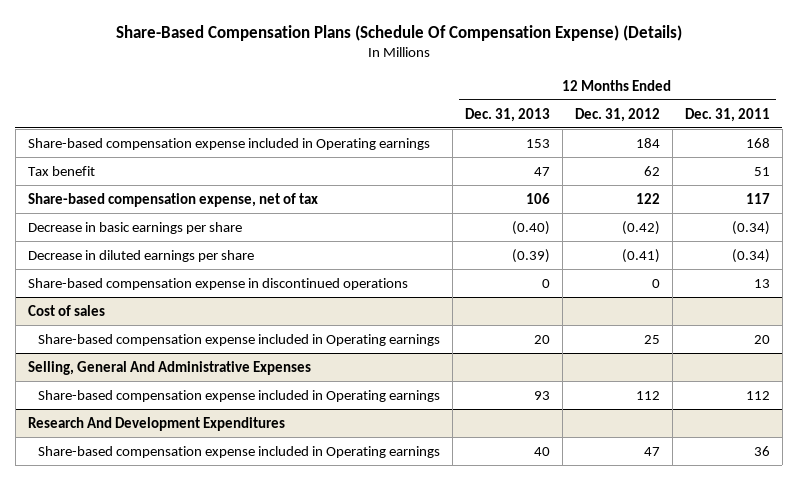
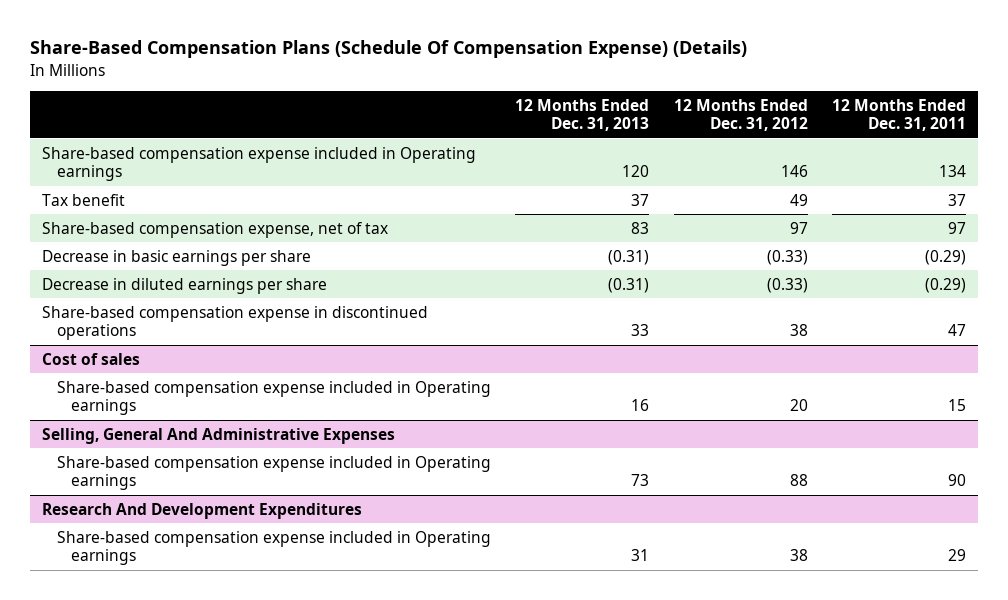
[525,138,550,148] 153 -> [622,165,650,178] 120
[635,137,660,148] 184 -> [780,165,808,178] 146
[745,137,770,148] 168 -> [939,165,967,178] 134
[533,166,550,176] 47 -> [631,193,650,206] 37
[643,165,660,176] 62 -> [789,193,808,206] 49
[753,166,770,176] 51 -> [948,193,967,206] 37
[525,192,550,204] 106 -> [631,221,650,234] 83
[635,192,660,204] 122 -> [789,221,808,234] 97
[745,192,770,204] 117 -> [948,221,967,234] 97
[511,220,550,235] (0.40) -> [608,249,650,265] (0.31)
[621,220,660,235] (0.42) -> [766,249,808,265] (0.33)
[731,220,770,235] (0.34) -> [925,249,967,265] (0.29)
[511,248,550,263] (0.39) -> [608,277,650,293] (0.31)
[621,248,660,263] (0.41) -> [766,277,808,293] (0.33)
[731,248,770,263] (0.34) -> [925,277,967,293] (0.29)
[541,278,550,288] 0 -> [631,324,650,337] 33
[651,278,660,288] 0 -> [789,324,808,337] 38
[753,278,770,288] 13 -> [948,324,967,337] 47
[533,334,550,344] 20 -> [631,399,650,412] 16
[643,334,660,344] 25 -> [789,399,808,412] 20
[753,334,770,344] 20 -> [948,399,967,412] 15
[533,390,550,400] 93 -> [631,474,650,487] 73
[635,390,660,400] 112 -> [789,474,808,487] 88
[745,390,770,400] 112 -> [948,474,967,487] 90
[533,446,550,456] 40 -> [631,549,650,562] 31
[643,446,660,456] 47 -> [789,549,808,562] 38
[753,445,770,456] 36 -> [948,549,967,562] 29

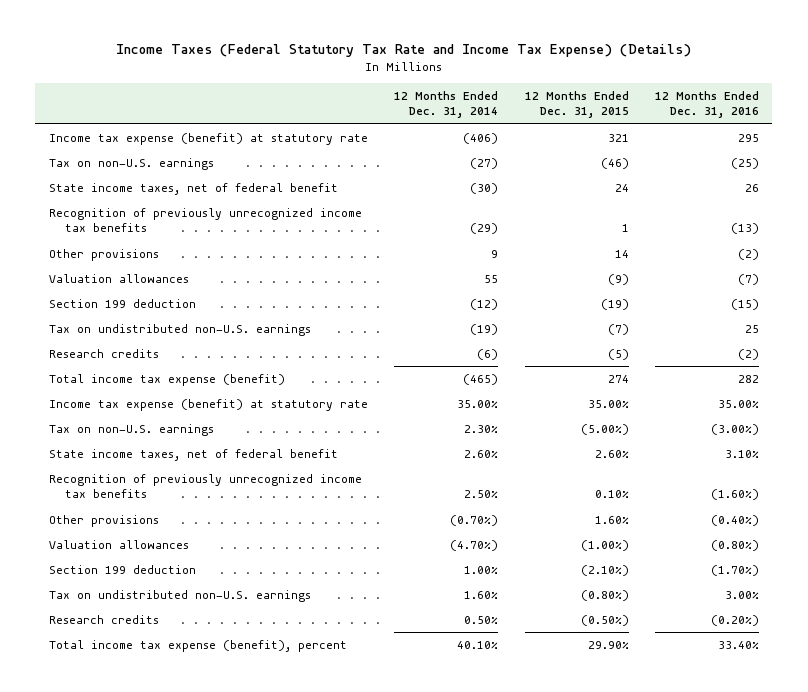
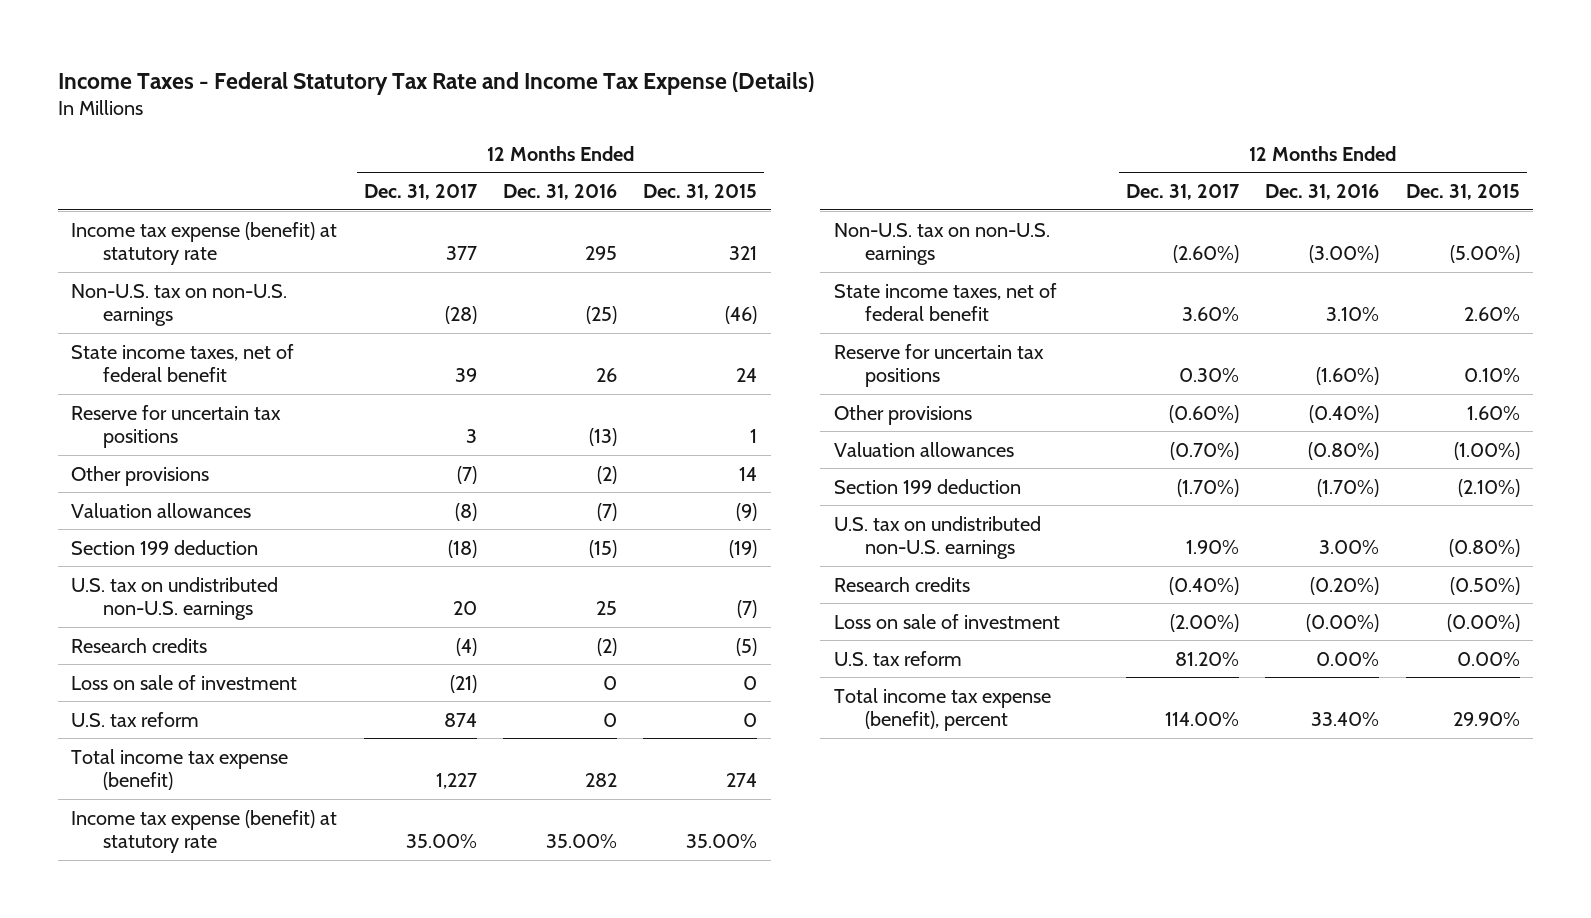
[115,44,691,58] Income Taxes (Federal Statutory Tax Rate and Income Tax Expense) (Details) -> [57,71,814,95] Income Taxes - Federal Statutory Tax Rate and Income Tax Expense (Details)
[394,90,499,119] 12 Months Ended Dec. 31, 2014 -> none
none -> [363,184,478,201] Dec. 31, 2017
[48,157,214,170] Tax on non-U.S. earnings -> [71,283,288,327] Non-U.S. tax on non-U.S. earnings
[48,207,362,233] Recognition of previously unrecognized income tax benefits -> [71,404,282,449] Reserve for uncertain tax positions
[48,323,311,336] Tax on undistributed non-U.S. earnings -> [71,576,279,621] U.S. tax on undistributed non-U.S. earnings
none -> [71,674,298,690] Loss on sale of investment
none -> [71,711,200,727] U.S. tax reform
[48,423,214,436] Tax on non-U.S. earnings -> [833,222,1050,266] Non-U.S. tax on non-U.S. earnings
[48,473,362,499] Recognition of previously unrecognized income tax benefits -> [833,343,1044,388] Reserve for uncertain tax positions
[48,589,311,602] Tax on undistributed non-U.S. earnings -> [833,515,1041,560] U.S. tax on undistributed non-U.S. earnings
none -> [833,613,1060,629] Loss on sale of investment
none -> [833,650,962,666] U.S. tax reform

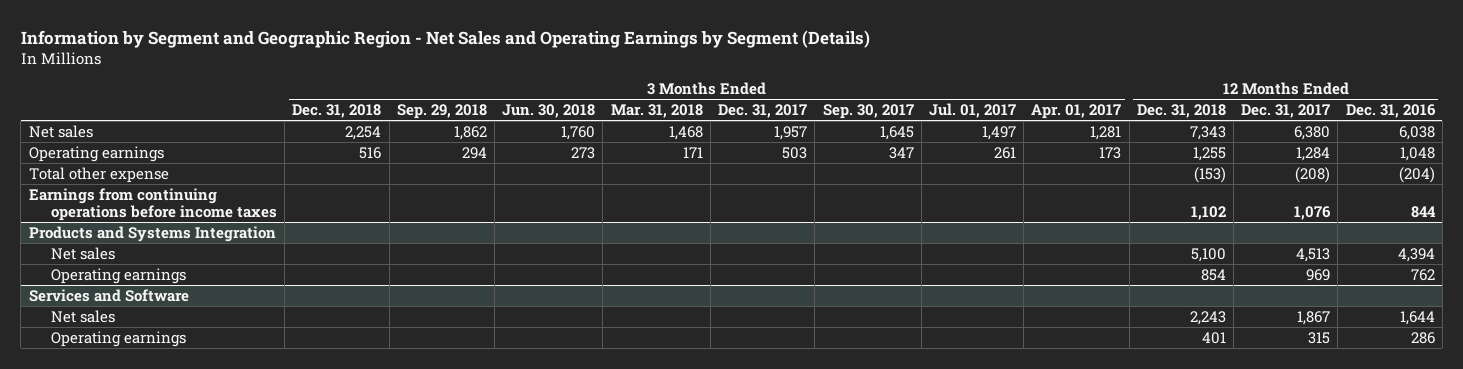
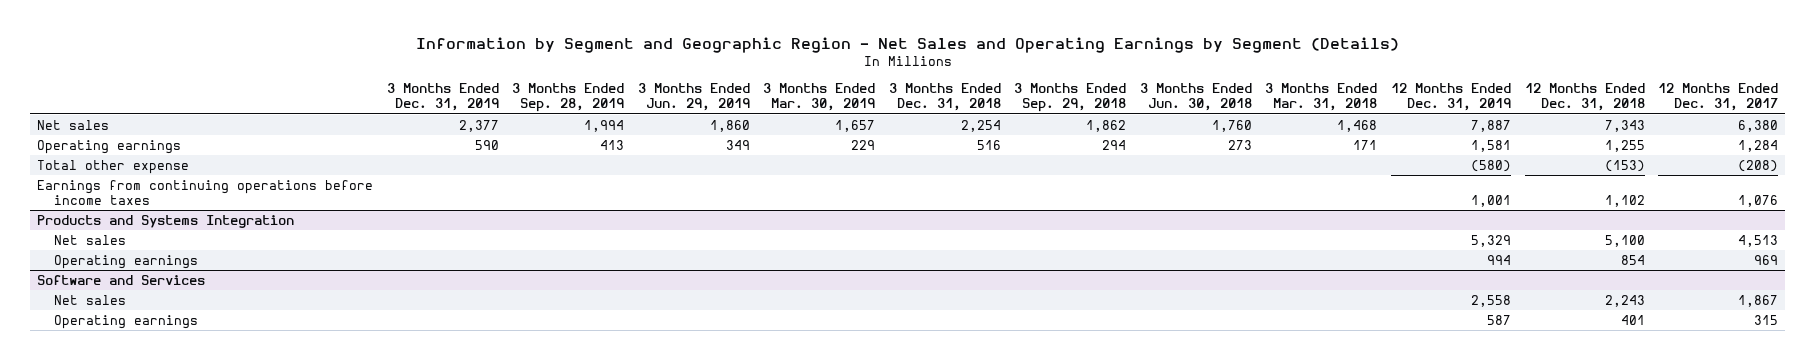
[718,104,808,119] Dec. 31, 2017 -> none
[822,104,914,120] Sep. 30, 2017 -> none
[928,103,1016,119] Jul. 01, 2017 -> none
[1031,104,1122,120] Apr. 01, 2017 -> none
[1345,104,1436,119] Dec. 31, 2016 -> none
none -> [386,83,499,112] 3 Months Ended Dec. 31, 2019
none -> [512,83,625,113] 3 Months Ended Sep. 28, 2019
none -> [637,83,750,112] 3 Months Ended Jun. 29, 2019
none -> [763,83,876,112] 3 Months Ended Mar. 30, 2019
none -> [1390,83,1511,112] 12 Months Ended Dec. 31, 2019
[28,288,189,302] Services and Software -> [36,274,205,285] Software and Services

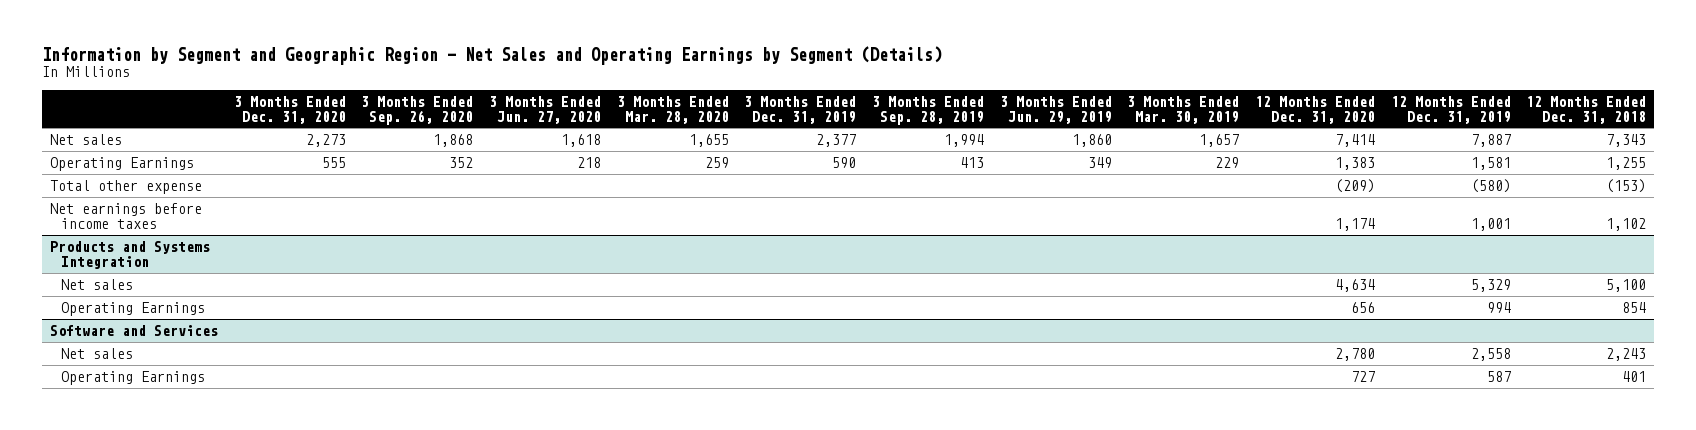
[888,83,1001,112] 3 Months Ended Dec. 31, 2018 -> none
[1014,83,1127,113] 3 Months Ended Sep. 29, 2018 -> none
[1139,83,1252,112] 3 Months Ended Jun. 30, 2018 -> none
[1265,83,1378,112] 3 Months Ended Mar. 31, 2018 -> none
[1658,83,1779,112] 12 Months Ended Dec. 31, 2017 -> none
none -> [233,95,346,124] 3 Months Ended Dec. 31, 2020
none -> [361,95,474,125] 3 Months Ended Sep. 26, 2020
none -> [489,95,602,124] 3 Months Ended Jun. 27, 2020
none -> [616,95,729,124] 3 Months Ended Mar. 28, 2020
none -> [1255,95,1376,124] 12 Months Ended Dec. 31, 2020
[36,139,181,154] Operating earnings -> [50,156,195,171] Operating Earnings
[36,179,373,205] Earnings from continuing operations before income taxes -> [50,202,203,229] Net earnings before income taxes
[53,254,198,269] Operating earnings -> [60,301,205,316] Operating Earnings
[53,314,198,329] Operating earnings -> [60,370,205,385] Operating Earnings

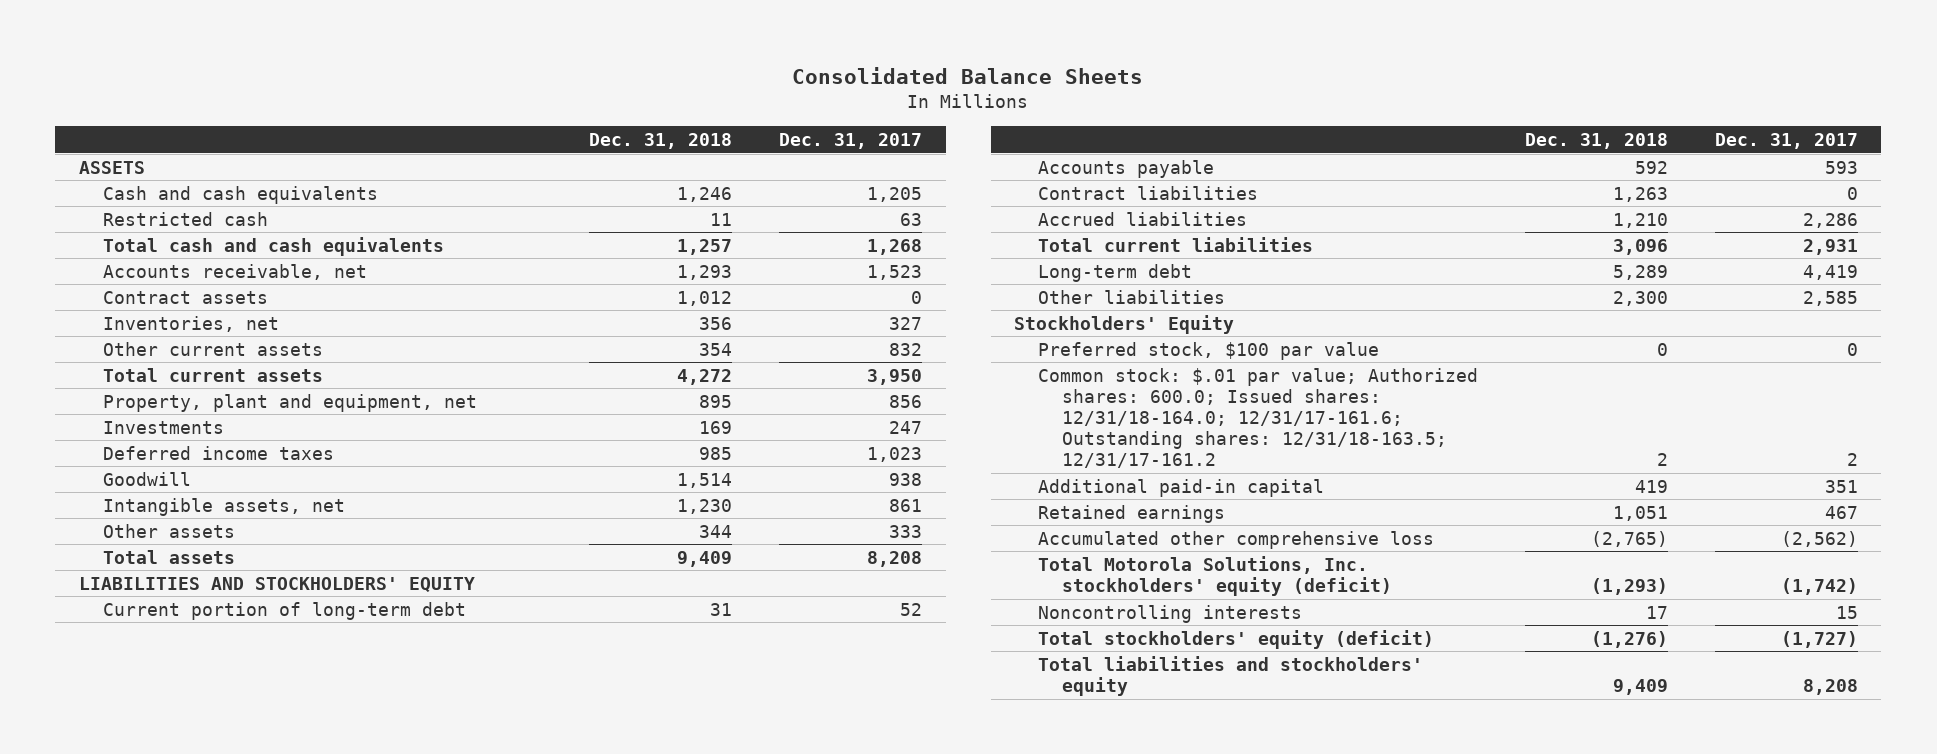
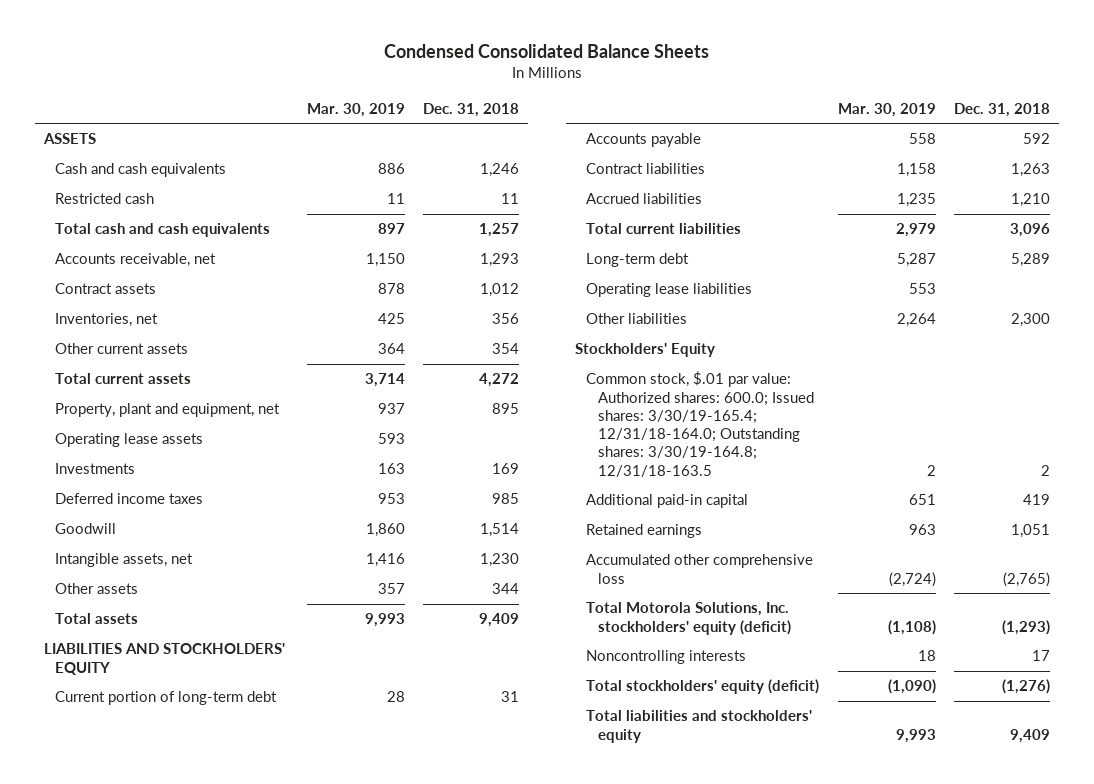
[792,66,1144,84] Consolidated Balance Sheets -> [384,44,710,59] Condensed Consolidated Balance Sheets
[779,132,923,149] Dec. 31, 2017 -> none
none -> [306,102,405,117] Mar. 30, 2019
none -> [55,433,204,448] Operating lease assets
none -> [586,283,753,298] Operating lease liabilities
[1038,341,1380,360] Preferred stock, $100 par value -> none
[1038,367,1479,469] Common stock: $.01 par value; Authorized shares: 600.0; Issued shares: 12/31/18-164.0; 12/31/17-161.6; Outstanding shares: 12/31/18-163.5; 12/31/17-161.2 -> [586,371,814,477] Common stock, $.01 par value: Authorized shares: 600.0; Issued shares: 3/30/19-165.4; 12/31/18-164.0; Outstanding shares: 3/30/19-164.8; 12/31/18-163.5

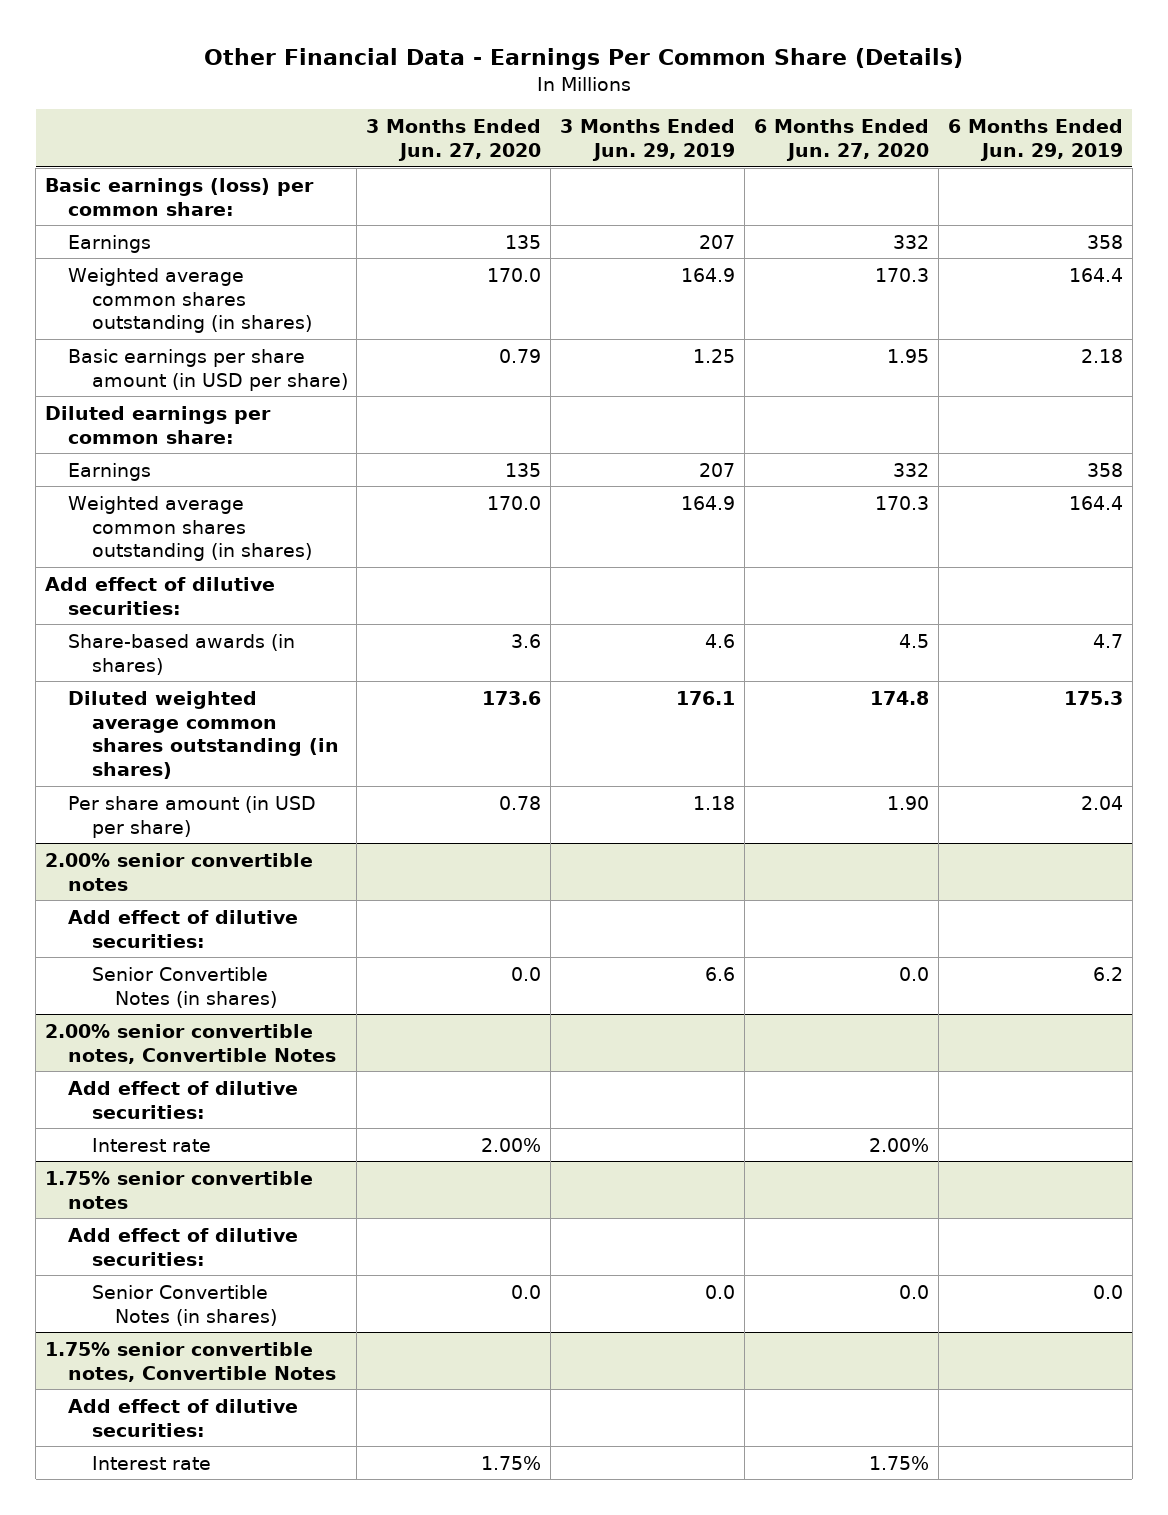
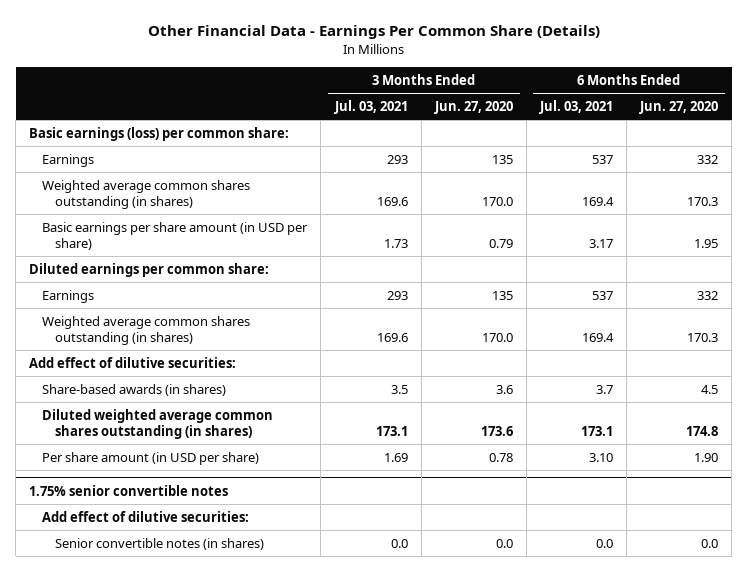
[560,118,736,161] 3 Months Ended Jun. 29, 2019 -> none
[947,118,1123,161] 6 Months Ended Jun. 29, 2019 -> none
none -> [333,99,408,114] Jul. 03, 2021
none -> [539,99,614,114] Jul. 03, 2021
[45,852,314,891] 2.00% senior convertible notes -> none
[68,909,299,948] Add effect of dilutive securities: -> none
[91,966,277,1008] Senior Convertible Notes (in shares) -> none
[45,1023,337,1064] 2.00% senior convertible notes, Convertible Notes -> none
[68,1080,299,1119] Add effect of dilutive securities: -> none
[91,1137,211,1152] Interest rate -> none
[45,1341,337,1382] 1.75% senior convertible notes, Convertible Notes -> none
[68,1398,299,1437] Add effect of dilutive securities: -> none
[91,1455,211,1470] Interest rate -> none
[91,1284,277,1326] Senior Convertible Notes (in shares) -> [55,537,265,550] Senior convertible notes (in shares)

